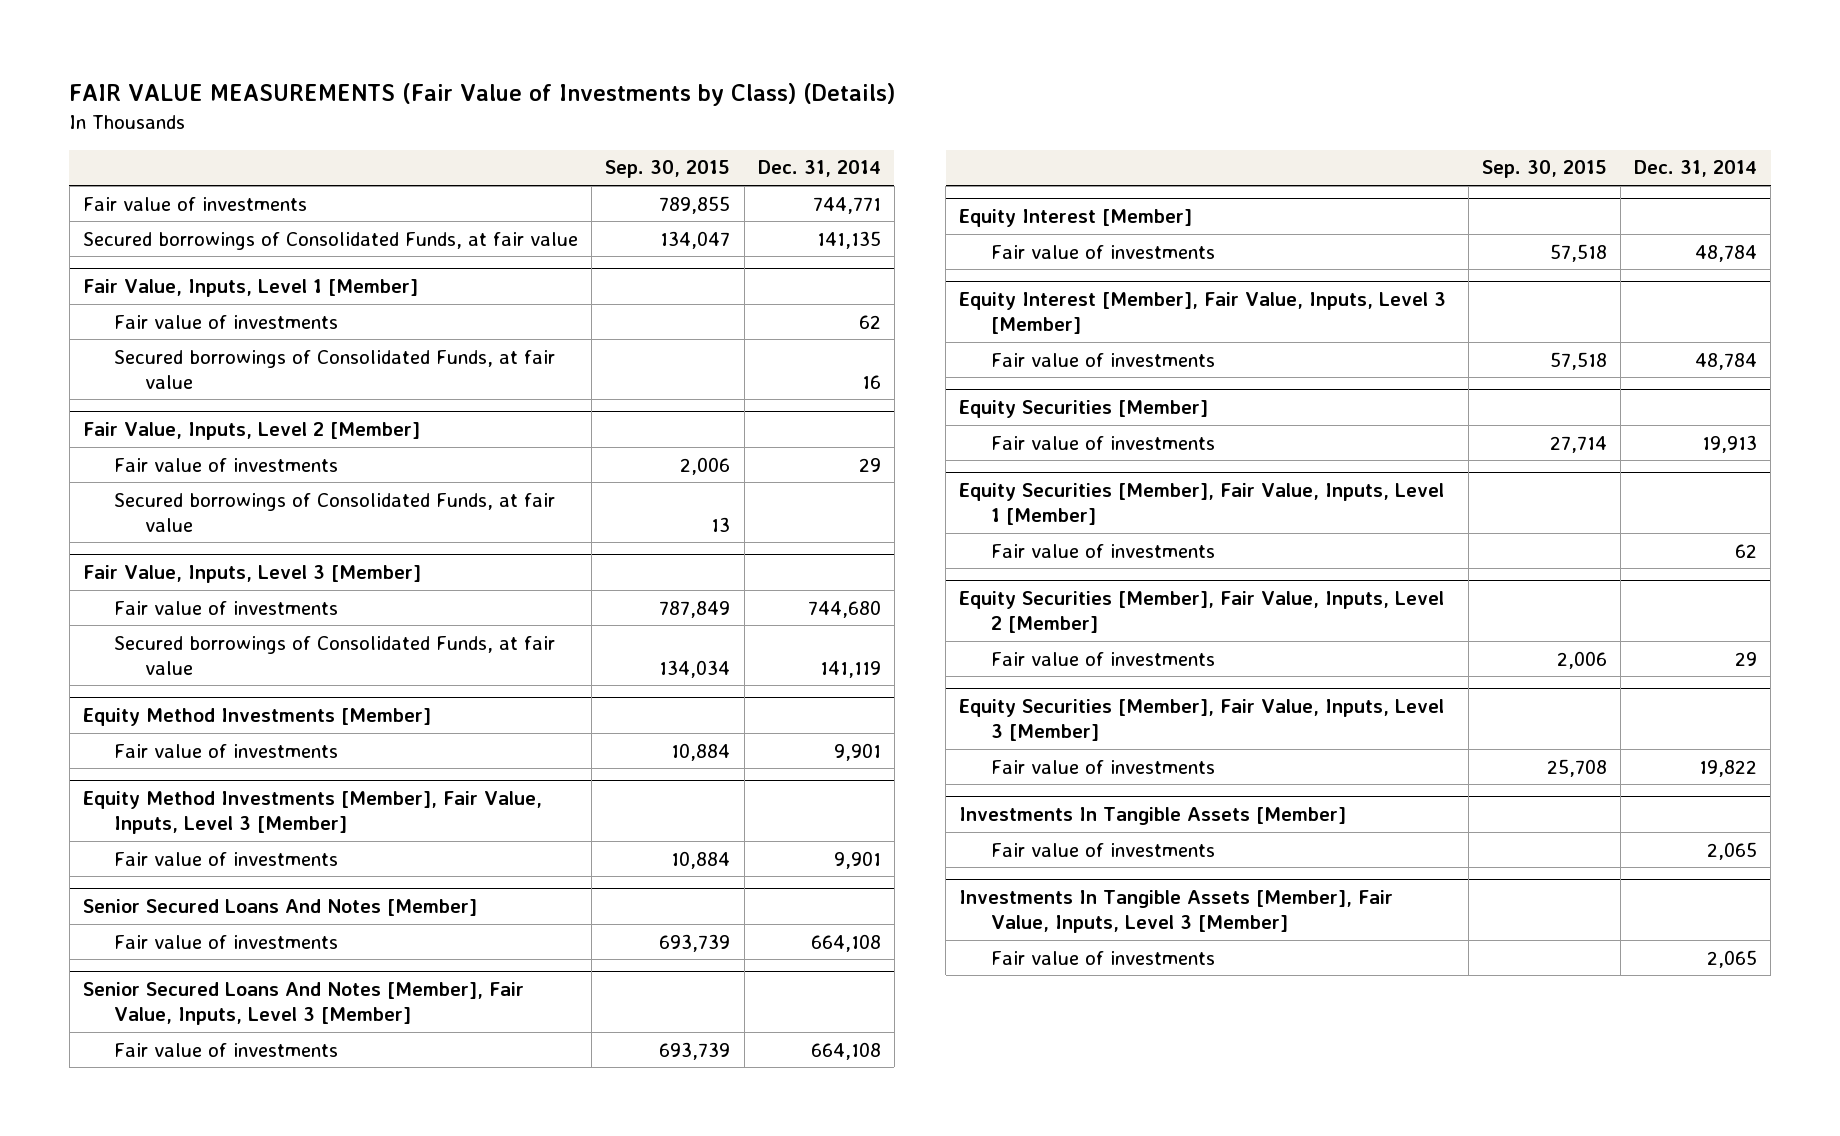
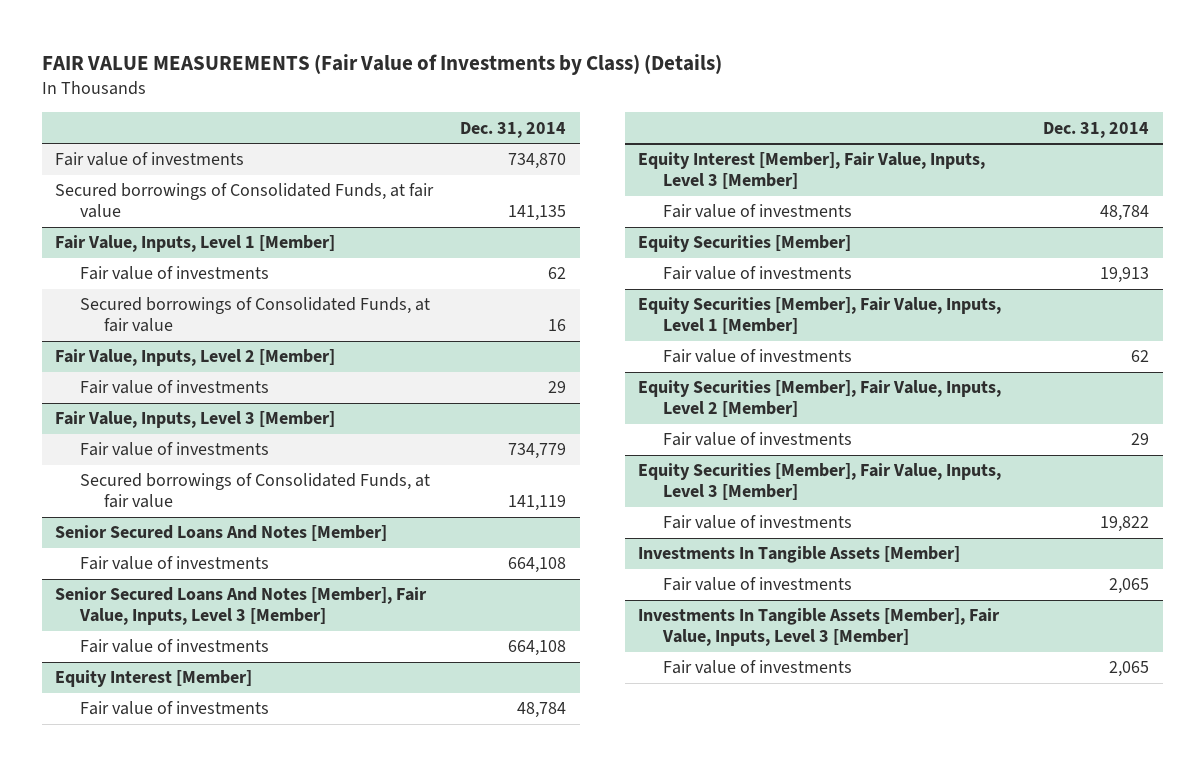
[605,160,731,179] Sep. 30, 2015 -> none
[812,196,881,214] 744,771 -> [508,153,567,170] 734,870
[114,492,556,532] Secured borrowings of Consolidated Funds, at fair value -> none
[807,599,881,618] 744,680 -> [508,443,567,460] 734,779
[83,708,432,727] Equity Method Investments [Member] -> none
[114,743,339,758] Fair value of investments -> none
[83,791,543,835] Equity Method Investments [Member], Fair Value, Inputs, Level 3 [Member] -> none
[114,851,339,866] Fair value of investments -> none

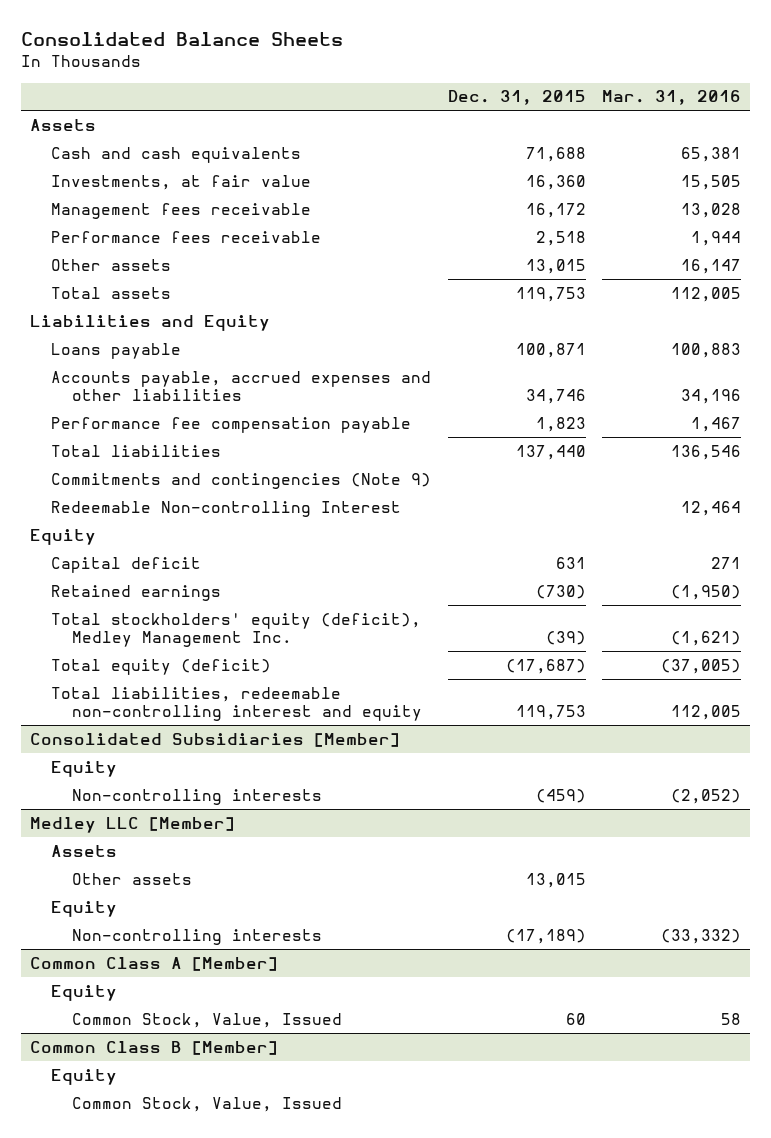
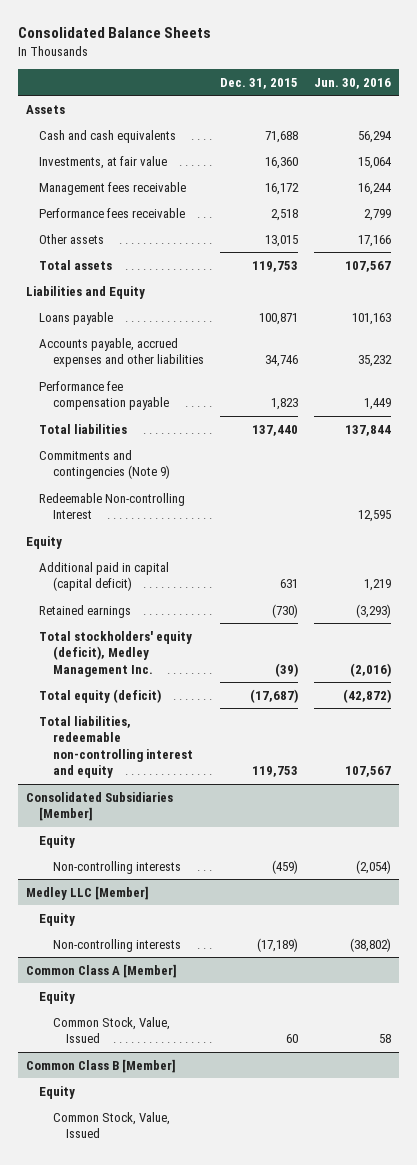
[602,90,742,106] Mar. 31, 2016 -> none
none -> [313,77,391,89] Jun. 30, 2016
[50,556,201,573] Capital deficit -> [39,561,170,592] Additional paid in capital (capital deficit)
[50,844,117,857] Assets -> none
[72,872,193,885] Other assets -> none

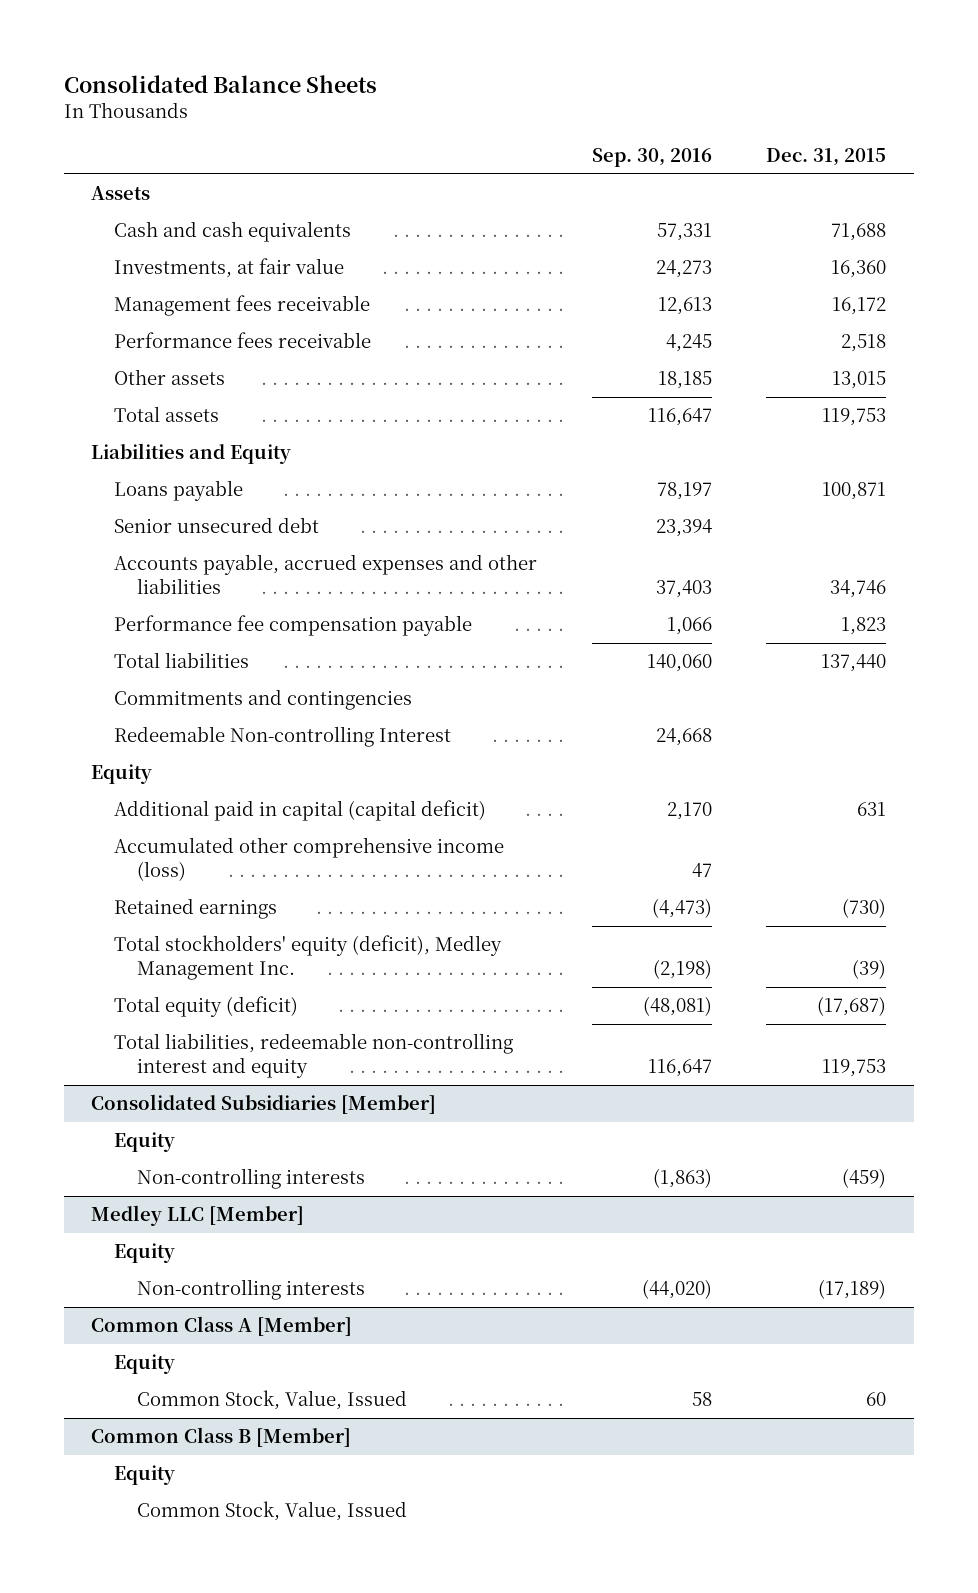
[313,77,391,89] Jun. 30, 2016 -> none
none -> [591,147,712,167] Sep. 30, 2016
none -> [114,517,320,534] Senior unsecured debt
[39,449,170,480] Commitments and contingencies (Note 9) -> [114,689,413,711] Commitments and contingencies
none -> [114,837,505,882] Accumulated other comprehensive income (loss)

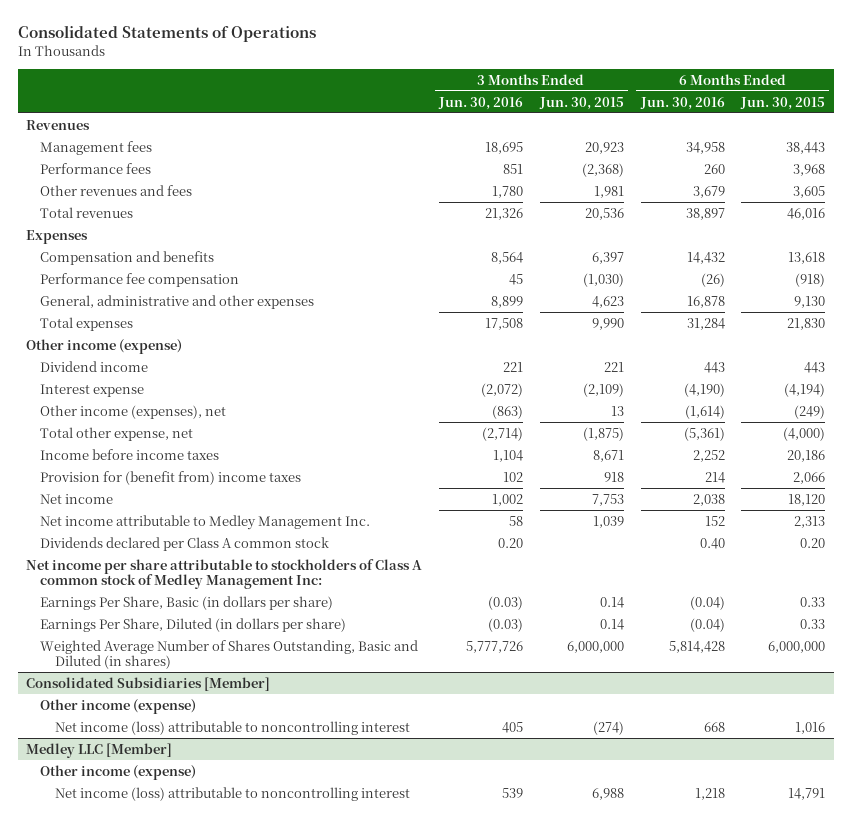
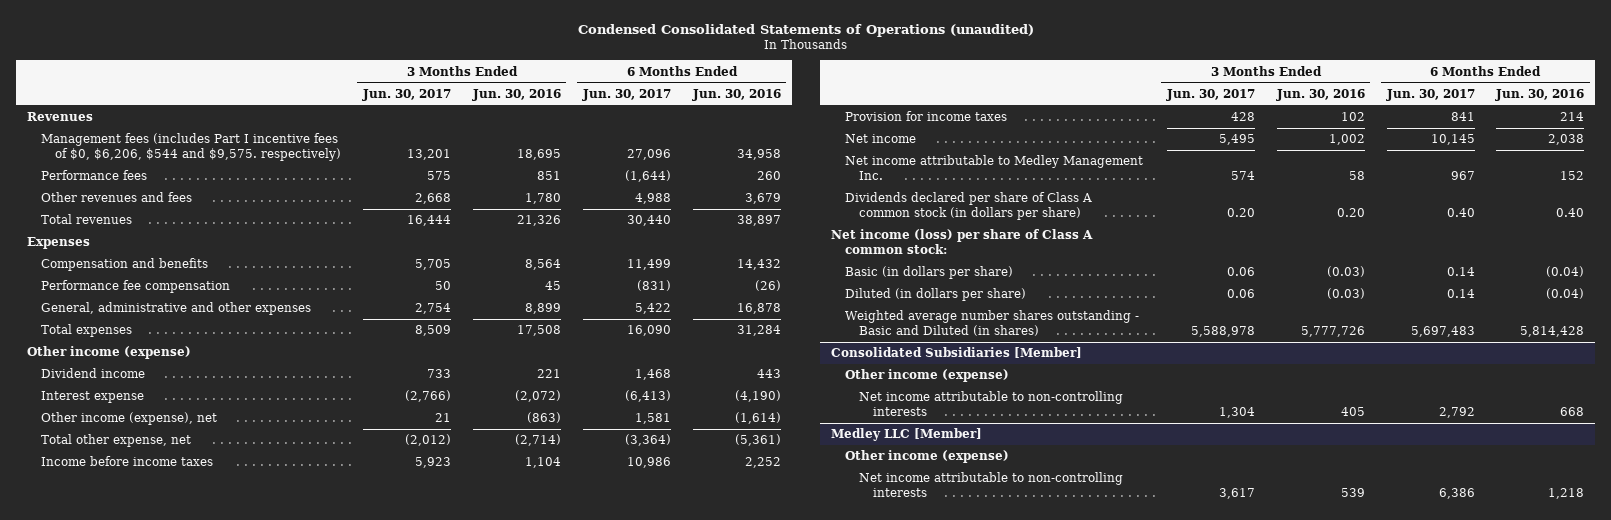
[17,25,316,43] Consolidated Statements of Operations -> [577,23,1034,37] Condensed Consolidated Statements of Operations (unaudited)
[538,96,624,110] Jun. 30, 2015 -> none
[740,96,826,110] Jun. 30, 2015 -> none
none -> [361,88,451,101] Jun. 30, 2017
none -> [581,88,671,101] Jun. 30, 2017
[40,140,153,155] Management fees -> [40,133,341,161] Management fees (includes Part I incentive fees of $0, $6,206, $544 and $9,575. respectively)
[40,404,227,419] Other income (expenses), net -> [40,412,217,426] Other income (expense), net
[40,470,302,485] Provision for (benefit from) income taxes -> [844,111,1007,122] Provision for income taxes
[40,536,330,551] Dividends declared per Class A common stock -> [844,192,1092,220] Dividends declared per share of Class A common stock (in dollars per share)
[26,558,423,590] Net income per share attributable to stockholders of Class A common stock of Medley Management Inc: -> [830,229,1093,254] Net income (loss) per share of Class A common stock:
[40,595,334,610] Earnings Per Share, Basic (in dollars per share) -> [844,266,1013,280] Basic (in dollars per share)
[40,617,347,632] Earnings Per Share, Diluted (in dollars per share) -> [844,288,1026,302] Diluted (in dollars per share)
[40,639,419,670] Weighted Average Number of Shares Outstanding, Basic and Diluted (in shares) -> [844,310,1139,336] Weighted average number shares outstanding - Basic and Diluted (in shares)
[54,720,410,735] Net income (loss) attributable to noncontrolling interest -> [858,391,1123,416] Net income attributable to non-controlling interests
[54,786,410,801] Net income (loss) attributable to noncontrolling interest -> [858,472,1123,497] Net income attributable to non-controlling interests

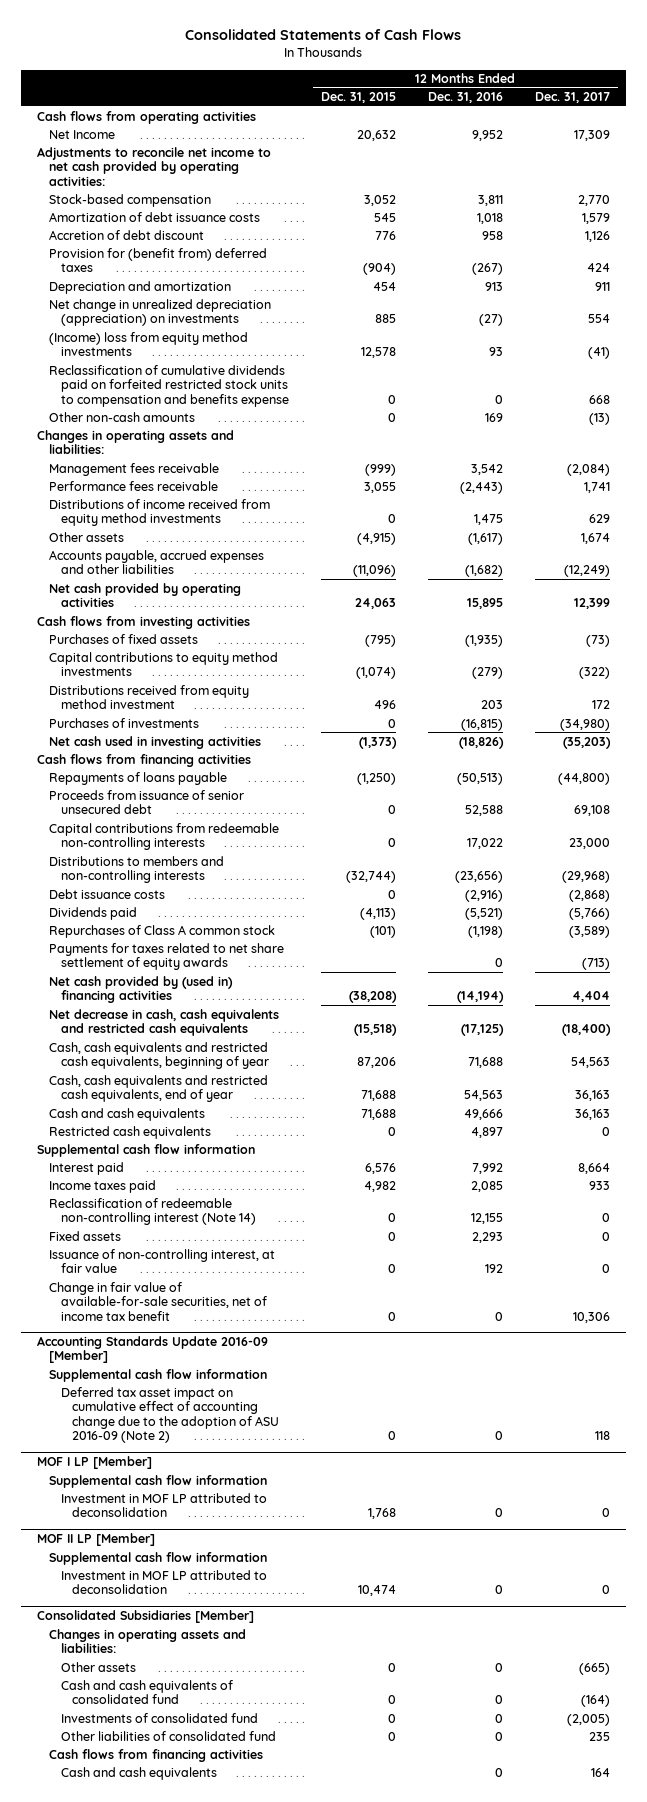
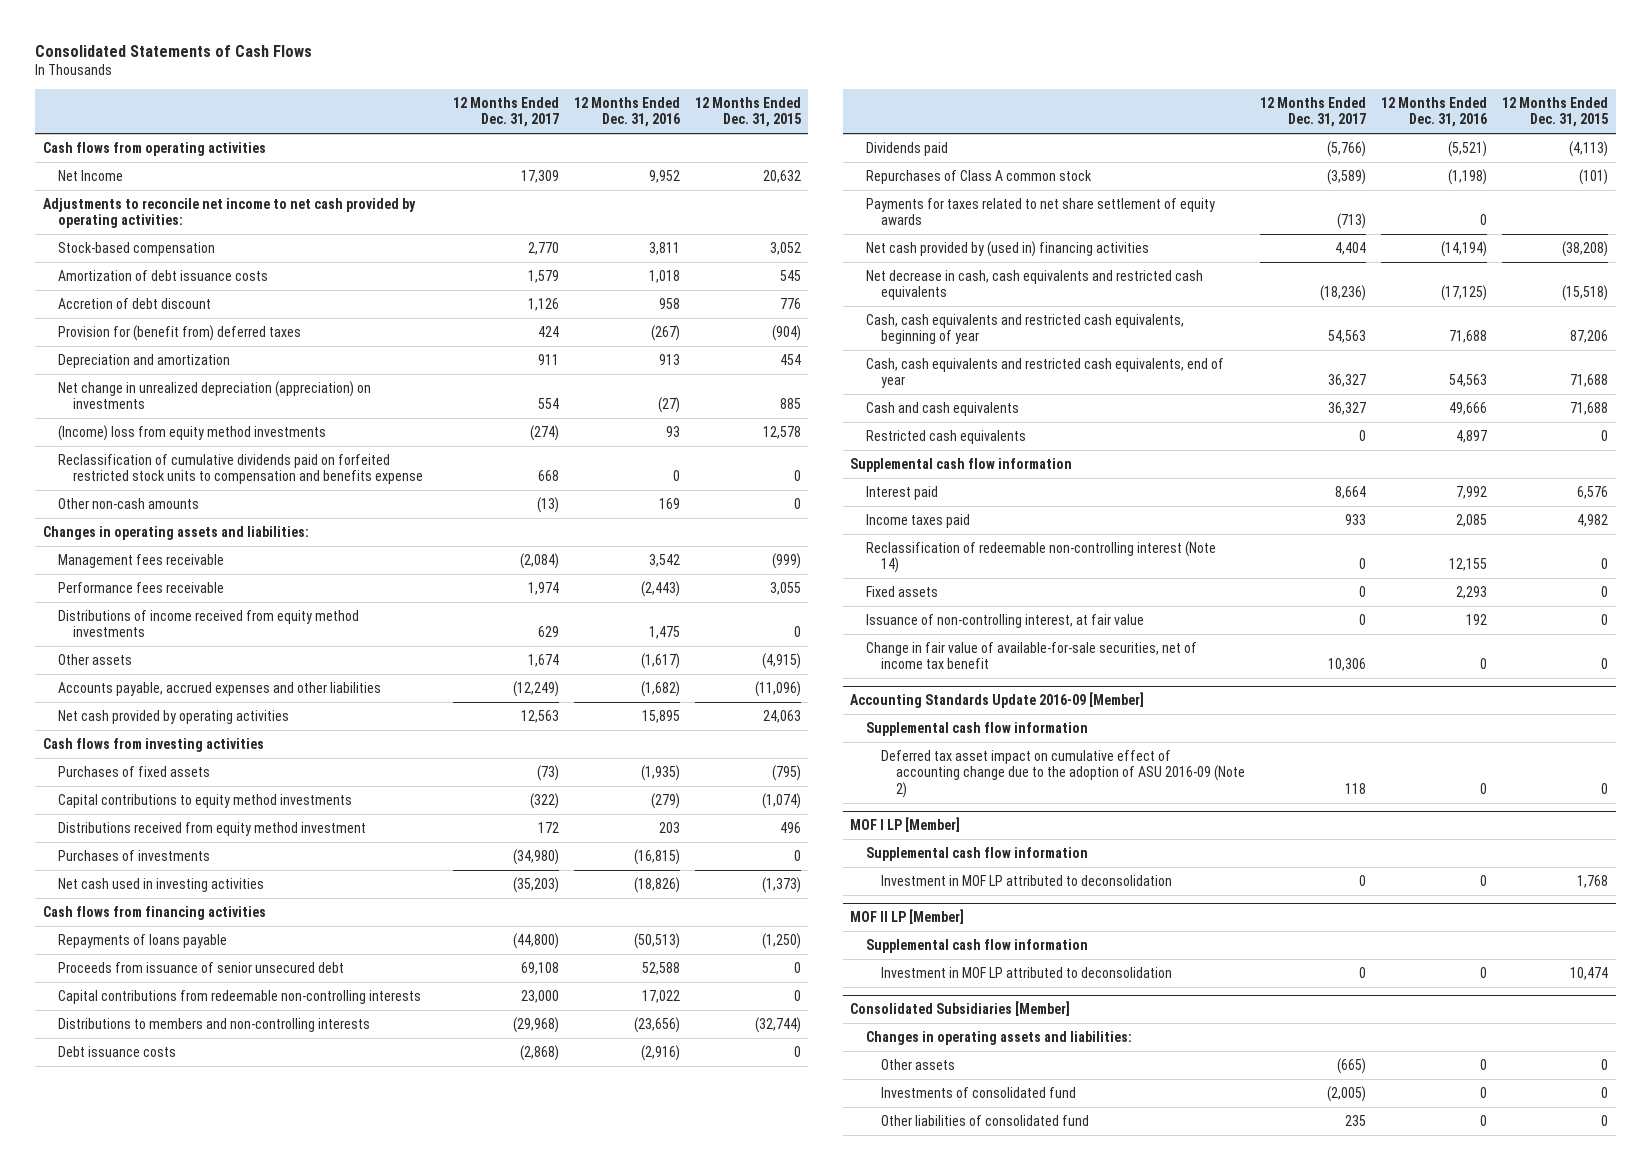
[588,347,611,360] (41) -> [529,424,559,441] (274)
[584,481,611,493] 1,741 -> [527,581,559,595] 1,974
[574,598,611,610] 12,399 -> [520,709,559,723] 12,563
[562,1024,612,1037] (18,400) -> [1320,285,1367,302] (18,236)
[575,1090,611,1102] 36,163 -> [1328,374,1367,388] 36,327
[575,1108,611,1120] 36,163 -> [1328,401,1367,415] 36,327
[60,1679,233,1705] Cash and cash equivalents of consolidated fund -> none
[48,1748,263,1762] Cash flows from financing activities -> none
[60,1766,217,1780] Cash and cash equivalents -> none

